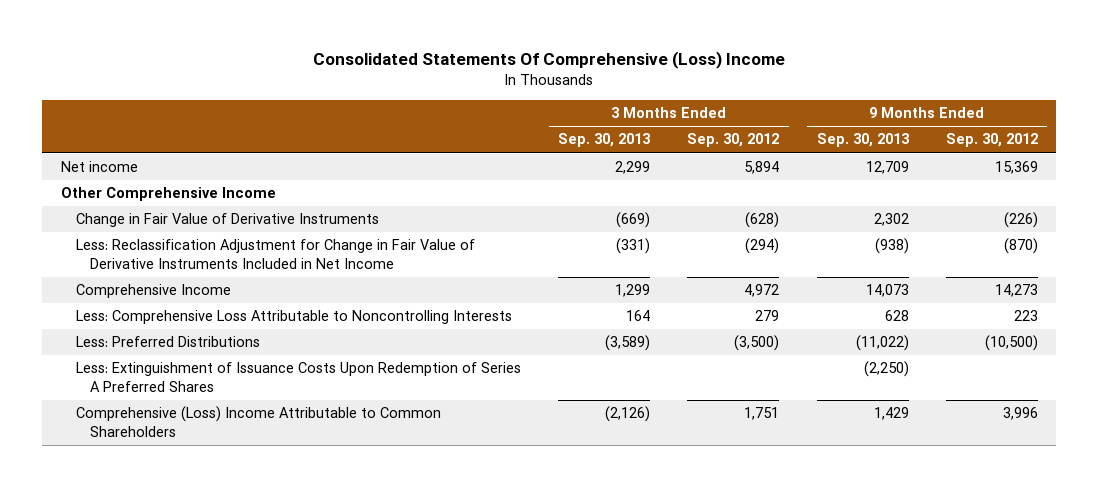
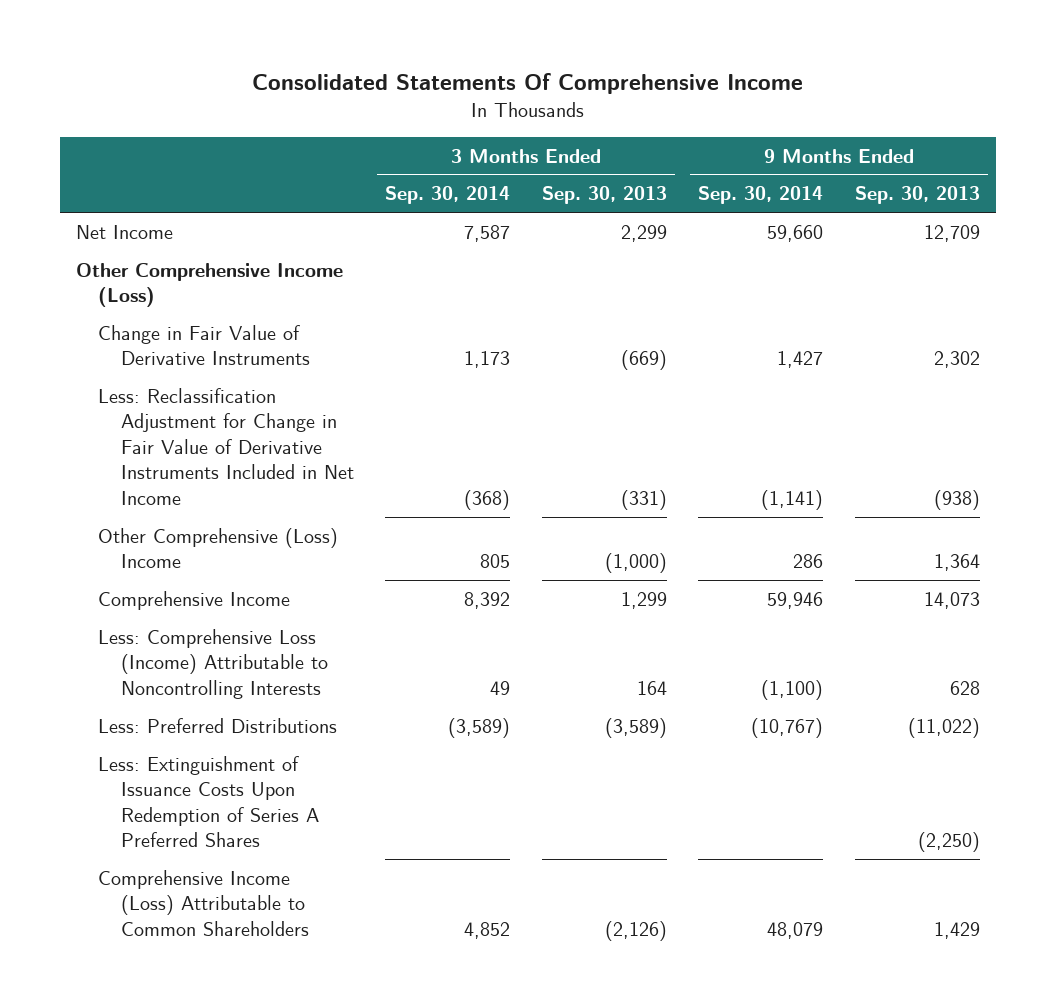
[313,51,786,70] Consolidated Statements Of Comprehensive (Loss) Income -> [251,73,803,95] Consolidated Statements Of Comprehensive Income
[687,133,780,148] Sep. 30, 2012 -> none
[945,133,1038,148] Sep. 30, 2012 -> none
none -> [385,186,511,205] Sep. 30, 2014
none -> [698,186,824,205] Sep. 30, 2014
[61,161,139,173] Net income -> [75,224,173,239] Net Income
[61,187,277,202] Other Comprehensive Income -> [75,262,343,308] Other Comprehensive Income (Loss)
none -> [98,527,339,569] Other Comprehensive (Loss) Income
[75,310,512,325] Less: Comprehensive Loss Attributable to Noncontrolling Interests -> [98,628,328,699] Less: Comprehensive Loss (Income) Attributable to Noncontrolling Interests
[75,406,441,437] Comprehensive (Loss) Income Attributable to Common Shareholders -> [98,869,309,936] Comprehensive Income (Loss) Attributable to Common Shareholders

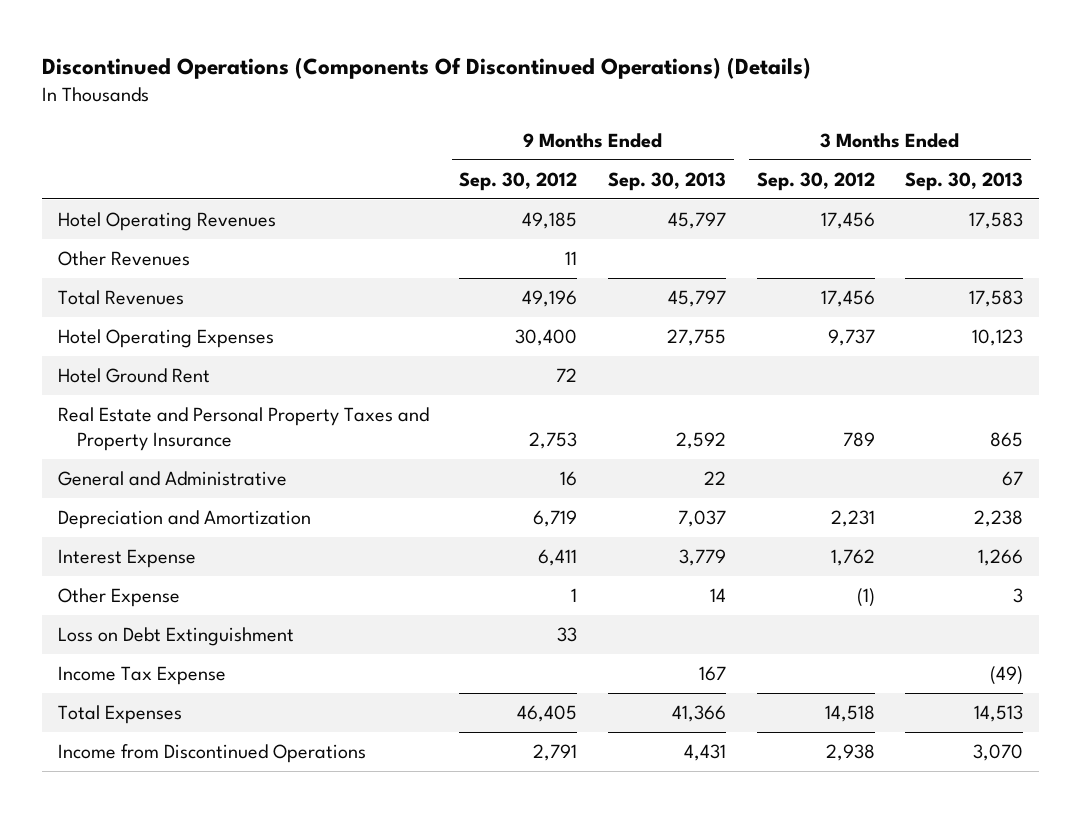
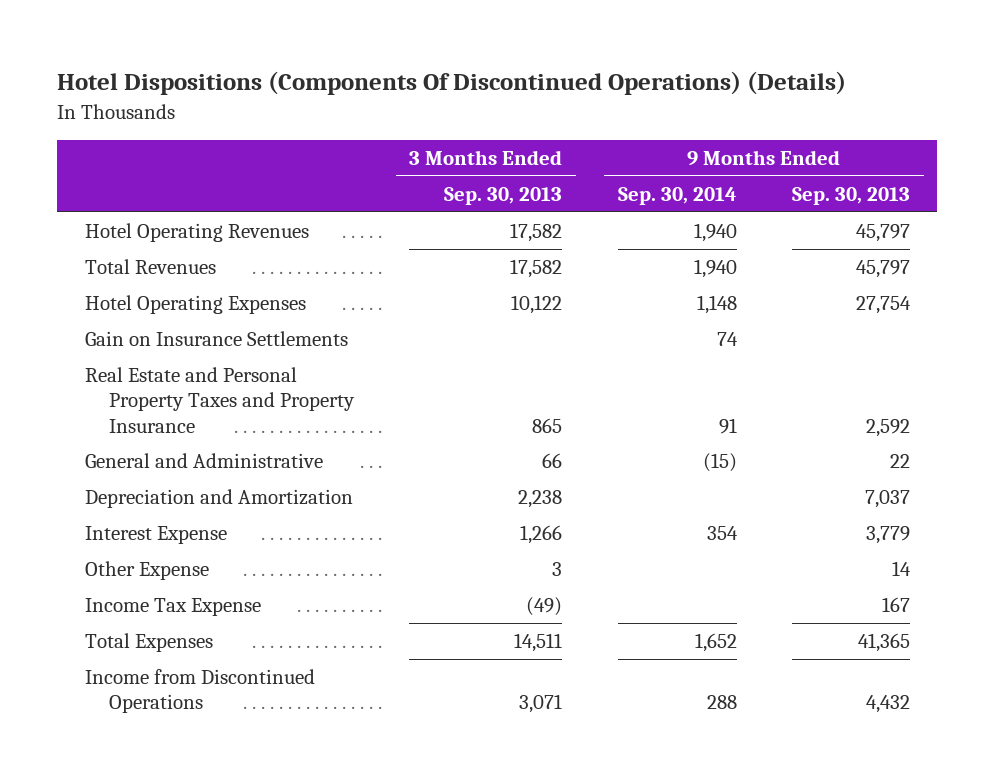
[42,56,812,79] Discontinued Operations (Components Of Discontinued Operations) (Details) -> [57,71,847,96] Hotel Dispositions (Components Of Discontinued Operations) (Details)
[459,171,578,191] Sep. 30, 2012 -> none
[756,171,875,191] Sep. 30, 2012 -> none
none -> [617,186,737,205] Sep. 30, 2014
[57,250,190,266] Other Revenues -> none
[57,367,210,383] Hotel Ground Rent -> none
[969,211,1024,229] 17,583 -> [510,223,563,243] 17,582
[969,289,1024,307] 17,583 -> [510,259,563,279] 17,582
[667,328,727,346] 27,755 -> [855,296,911,315] 27,754
[972,328,1024,346] 10,123 -> [511,295,563,315] 10,122
none -> [84,331,348,347] Gain on Insurance Settlements
[1002,470,1024,486] 67 -> [542,453,563,469] 66
[57,626,294,646] Loss on Debt Extinguishment -> none
[672,704,727,722] 41,366 -> [857,633,910,653] 41,365
[974,704,1024,722] 14,513 -> [514,633,563,653] 14,511
[684,743,727,761] 4,431 -> [865,695,910,714] 4,432
[973,743,1024,761] 3,070 -> [519,694,563,714] 3,071

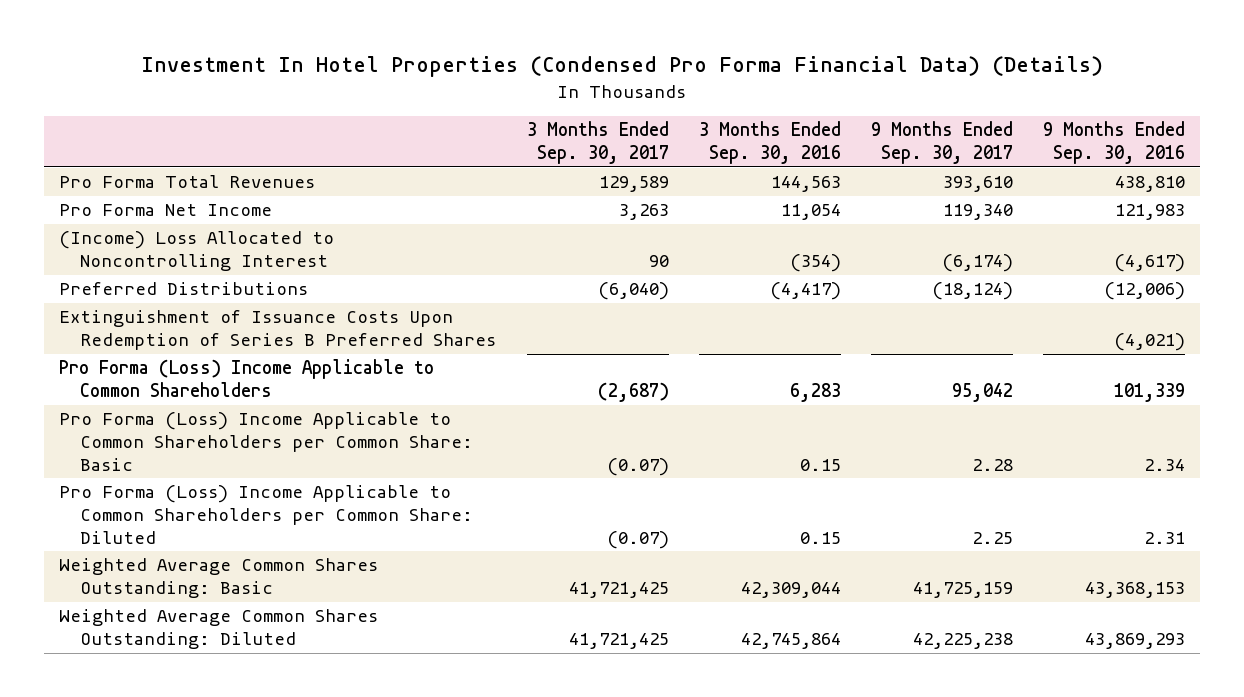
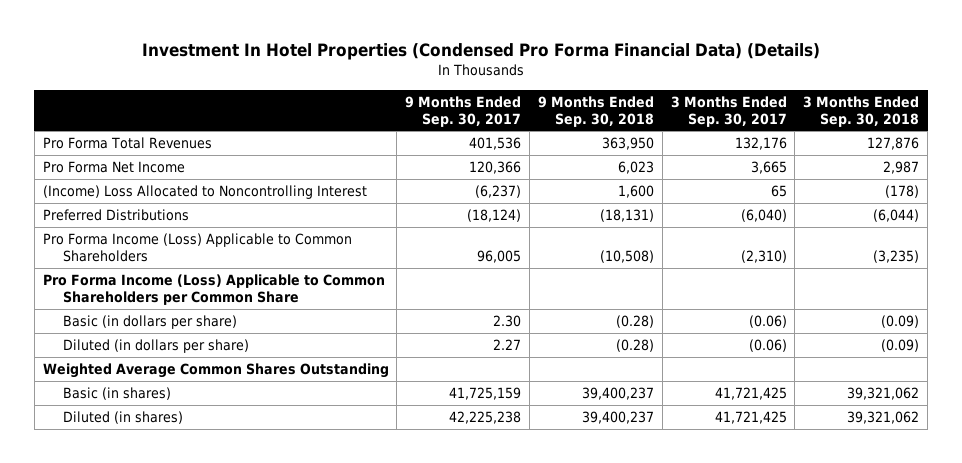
[698,121,841,165] 3 Months Ended Sep. 30, 2016 -> none
[1043,121,1186,165] 9 Months Ended Sep. 30, 2016 -> none
none -> [537,95,654,127] 9 Months Ended Sep. 30, 2018
none -> [803,95,920,127] 3 Months Ended Sep. 30, 2018
[598,176,669,193] 129,589 -> [734,137,787,151] 132,176
[942,176,1013,193] 393,610 -> [469,137,522,151] 401,536
[618,204,669,221] 3,263 -> [750,161,787,175] 3,665
[942,204,1013,221] 119,340 -> [469,161,522,175] 120,366
[648,255,669,268] 90 -> [770,185,787,198] 65
[941,254,1013,273] (6,174) -> [475,185,522,199] (6,237)
[58,310,497,351] Extinguishment of Issuance Costs Upon Redemption of Series B Preferred Shares -> none
[58,359,434,398] Pro Forma (Loss) Income Applicable to Common Shareholders -> [42,233,352,262] Pro Forma Income (Loss) Applicable to Common Shareholders
[597,382,669,403] (2,687) -> [740,249,787,263] (2,310)
[951,383,1013,403] 95,042 -> [477,249,522,263] 96,005
none -> [42,274,385,305] Pro Forma Income (Loss) Applicable to Common Shareholders per Common Share
[58,412,474,472] Pro Forma (Loss) Income Applicable to Common Shareholders per Common Share: Basic -> [63,315,238,330] Basic (in dollars per share)
[606,458,669,477] (0.07) -> [748,315,787,329] (0.06)
[971,459,1013,472] 2.28 -> [493,315,522,328] 2.30
[58,485,474,545] Pro Forma (Loss) Income Applicable to Common Shareholders per Common Share: Diluted -> [63,339,250,354] Diluted (in dollars per share)
[606,531,669,550] (0.07) -> [748,339,787,353] (0.06)
[971,532,1013,545] 2.25 -> [493,339,522,351] 2.27
none -> [42,363,389,379] Weighted Average Common Shares Outstanding
[58,558,378,599] Weighted Average Common Shares Outstanding: Basic -> [63,387,172,401] Basic (in shares)
[58,609,378,650] Weighted Average Common Shares Outstanding: Diluted -> [63,411,184,425] Diluted (in shares)

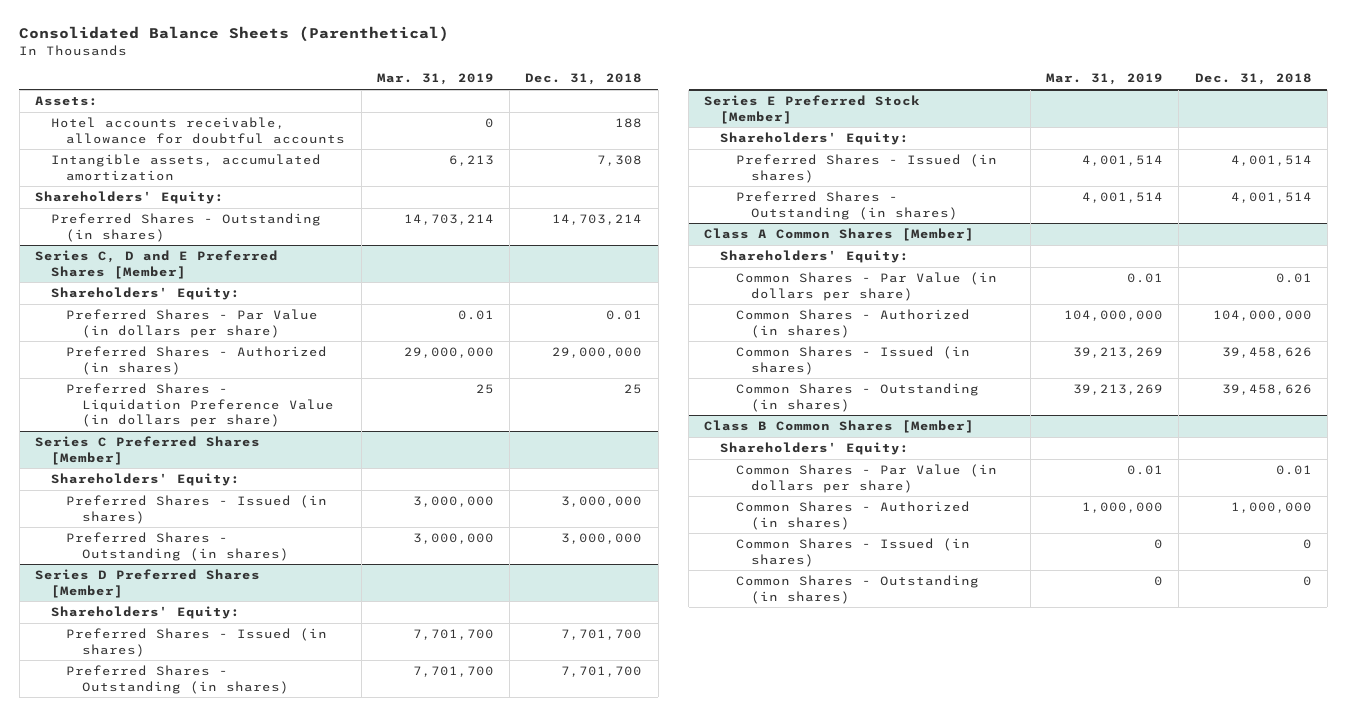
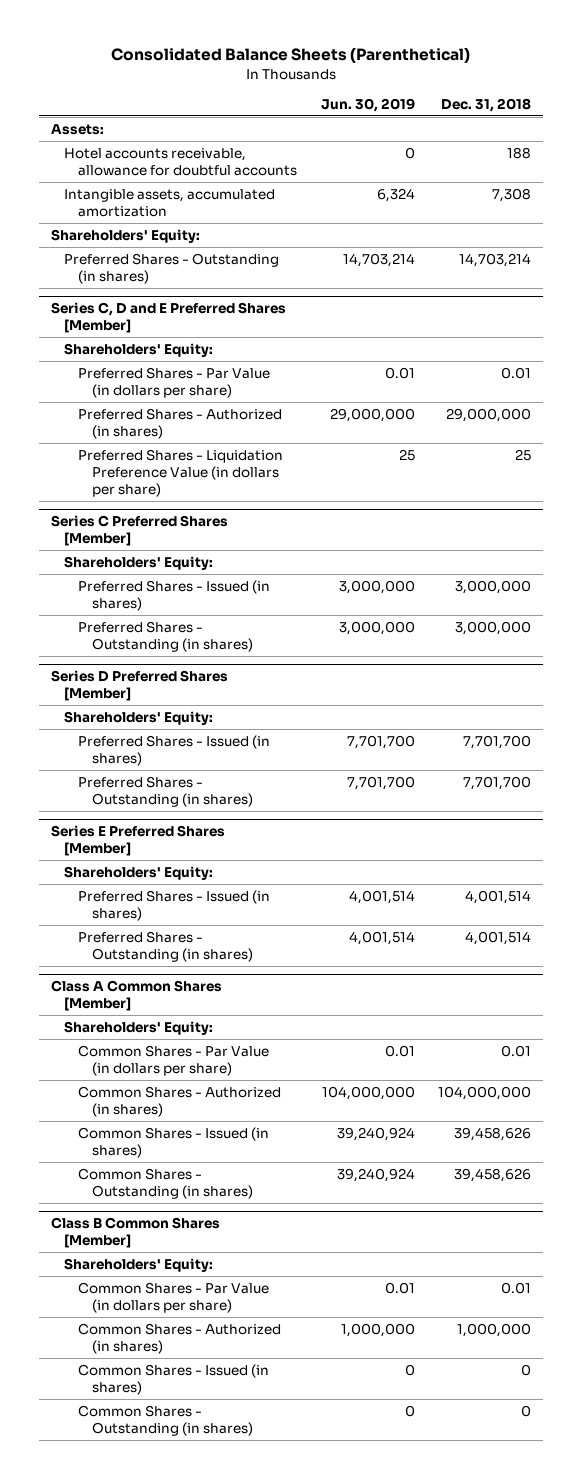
[376,73,494,86] Mar. 31, 2019 -> none
none -> [320,98,415,113] Jun. 30, 2019
[704,95,921,124] Series E Preferred Stock [Member] -> [50,825,225,857] Series E Preferred Shares [Member]

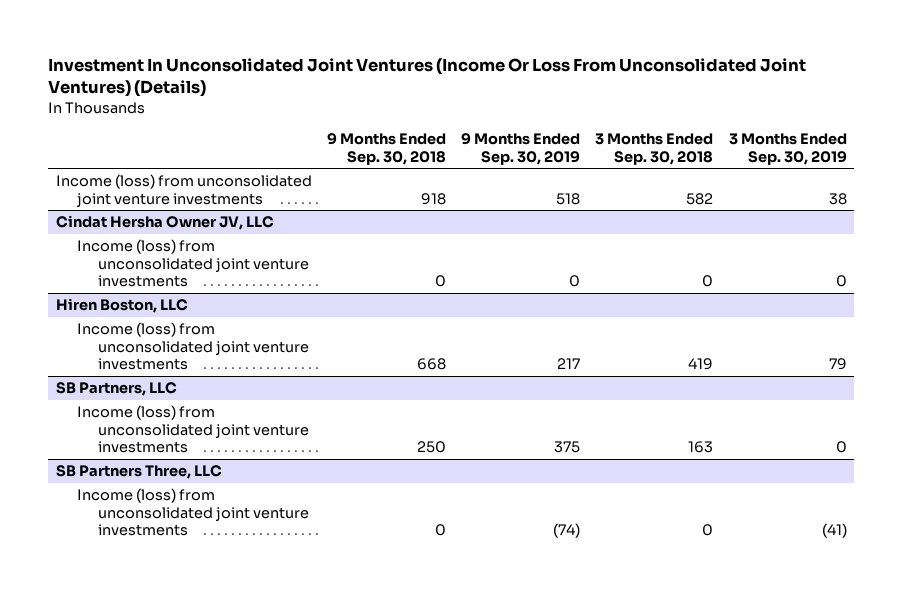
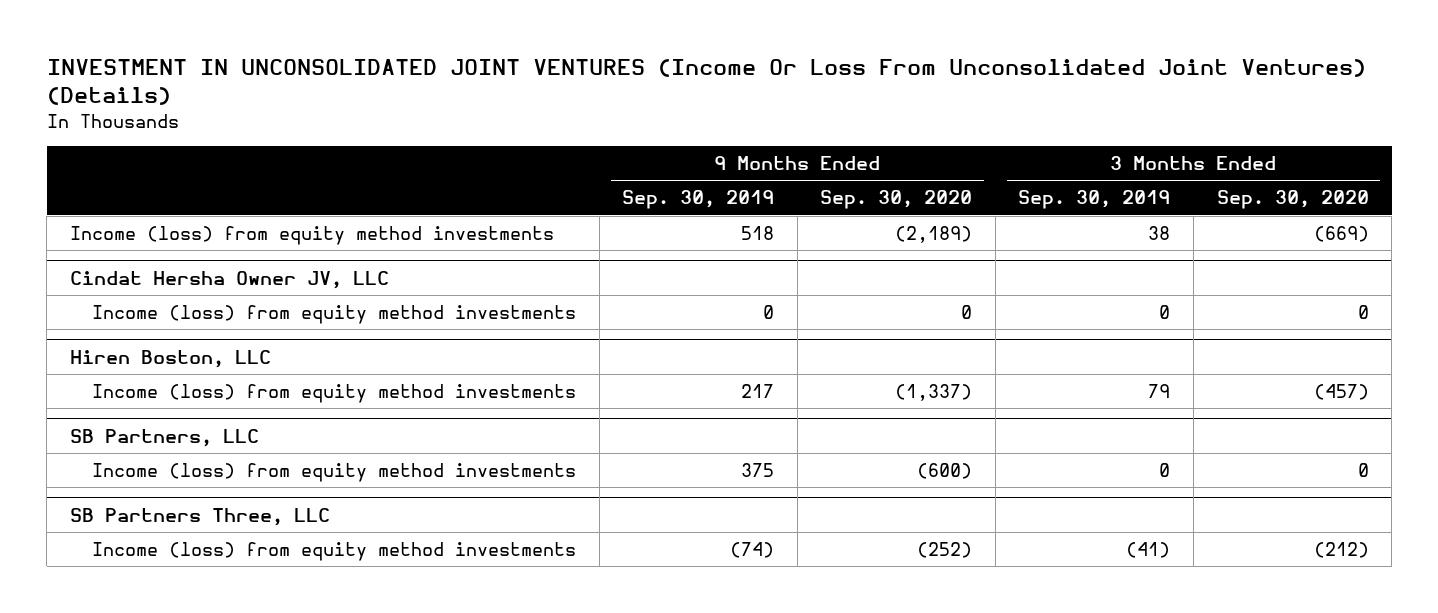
[48,57,807,98] Investment In Unconsolidated Joint Ventures (Income Or Loss From Unconsolidated Joint Ventures) (Details) -> [46,59,1366,106] INVESTMENT IN UNCONSOLIDATED JOINT VENTURES (Income Or Loss From Unconsolidated Joint Ventures) (Details)
[326,133,446,165] 9 Months Ended Sep. 30, 2018 -> none
[595,133,714,165] 3 Months Ended Sep. 30, 2018 -> none
none -> [820,190,973,210] Sep. 30, 2020
none -> [1216,190,1369,210] Sep. 30, 2020
[55,174,312,207] Income (loss) from unconsolidated joint venture investments -> [69,226,554,246] Income (loss) from equity method investments
[76,239,309,288] Income (loss) from unconsolidated joint venture investments -> [92,305,577,325] Income (loss) from equity method investments
[76,322,309,371] Income (loss) from unconsolidated joint venture investments -> [92,384,577,404] Income (loss) from equity method investments
[76,405,309,454] Income (loss) from unconsolidated joint venture investments -> [92,463,577,483] Income (loss) from equity method investments
[76,488,309,537] Income (loss) from unconsolidated joint venture investments -> [92,542,577,562] Income (loss) from equity method investments

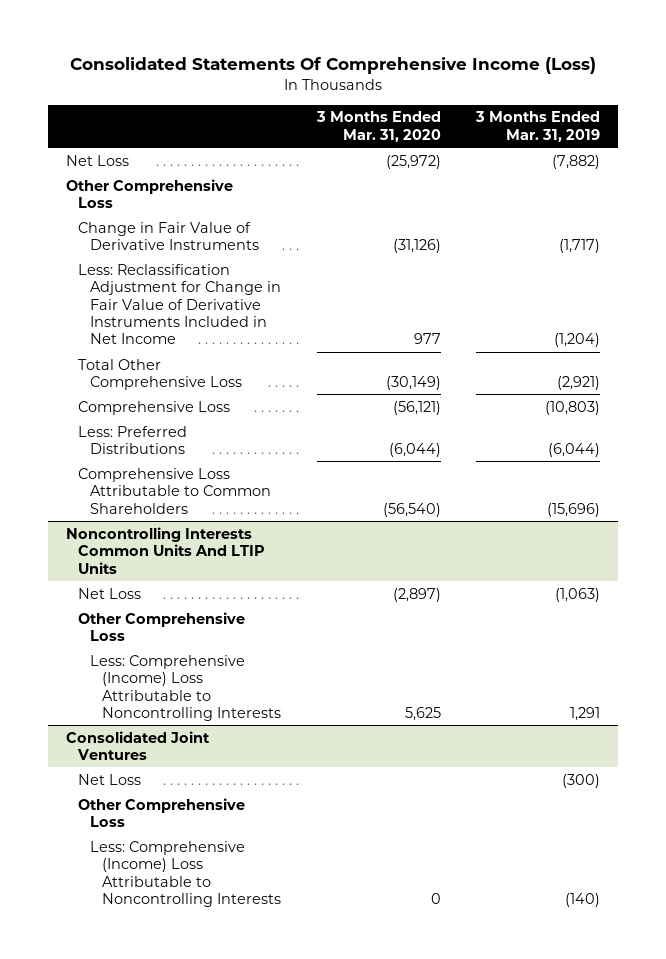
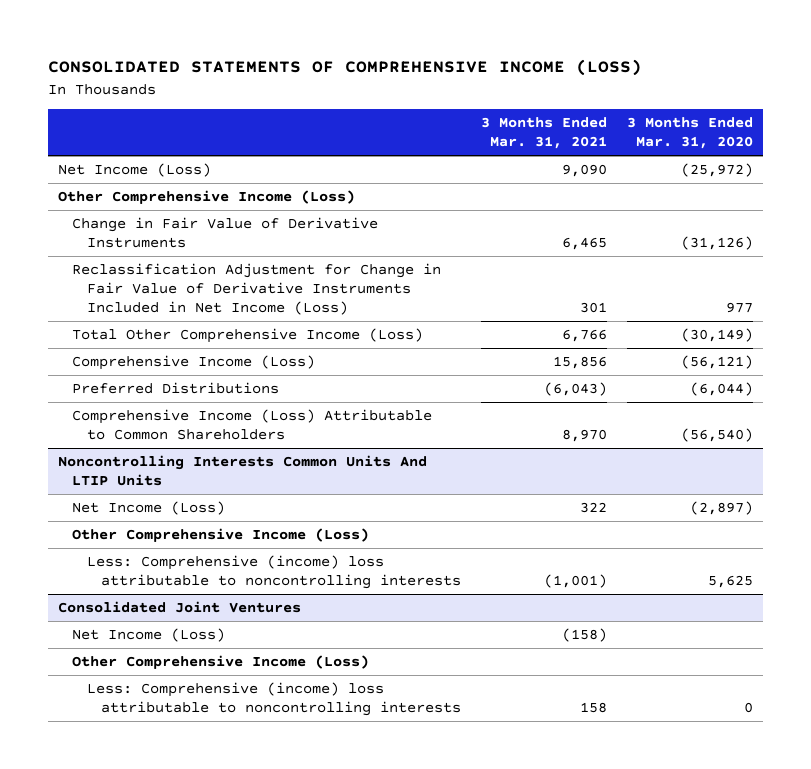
[69,57,596,75] Consolidated Statements Of Comprehensive Income (Loss) -> [48,59,643,77] CONSOLIDATED STATEMENTS OF COMPREHENSIVE INCOME (LOSS)
[475,111,601,142] 3 Months Ended Mar. 31, 2019 -> none
none -> [480,117,607,150] 3 Months Ended Mar. 31, 2021
[65,154,129,166] Net Loss -> [58,163,212,178] Net Income (Loss)
[65,178,233,209] Other Comprehensive Loss -> [58,190,356,205] Other Comprehensive Income (Loss)
[77,263,281,345] Less: Reclassification Adjustment for Change in Fair Value of Derivative Instruments Included in Net Income -> [72,263,442,316] Reclassification Adjustment for Change in Fair Value of Derivative Instruments Included in Net Income (Loss)
[77,358,242,391] Total Other Comprehensive Loss -> [72,328,424,344] Total Other Comprehensive Income (Loss)
[77,400,230,415] Comprehensive Loss -> [72,355,316,371] Comprehensive Income (Loss)
[77,425,187,455] Less: Preferred Distributions -> [72,382,280,395] Preferred Distributions
[77,467,271,514] Comprehensive Loss Attributable to Common Shareholders -> [72,409,433,441] Comprehensive Income (Loss) Attributable to Common Shareholders
[77,587,141,599] Net Loss -> [72,501,226,516] Net Income (Loss)
[77,611,245,642] Other Comprehensive Loss -> [72,528,370,543] Other Comprehensive Income (Loss)
[89,654,282,722] Less: Comprehensive (Income) Loss Attributable to Noncontrolling Interests -> [86,555,461,590] Less: Comprehensive (income) loss attributable to noncontrolling interests
[77,773,141,785] Net Loss -> [72,628,226,643] Net Income (Loss)
[77,797,245,828] Other Comprehensive Loss -> [72,655,370,670] Other Comprehensive Income (Loss)
[89,840,282,908] Less: Comprehensive (Income) Loss Attributable to Noncontrolling Interests -> [86,682,461,717] Less: Comprehensive (income) loss attributable to noncontrolling interests

